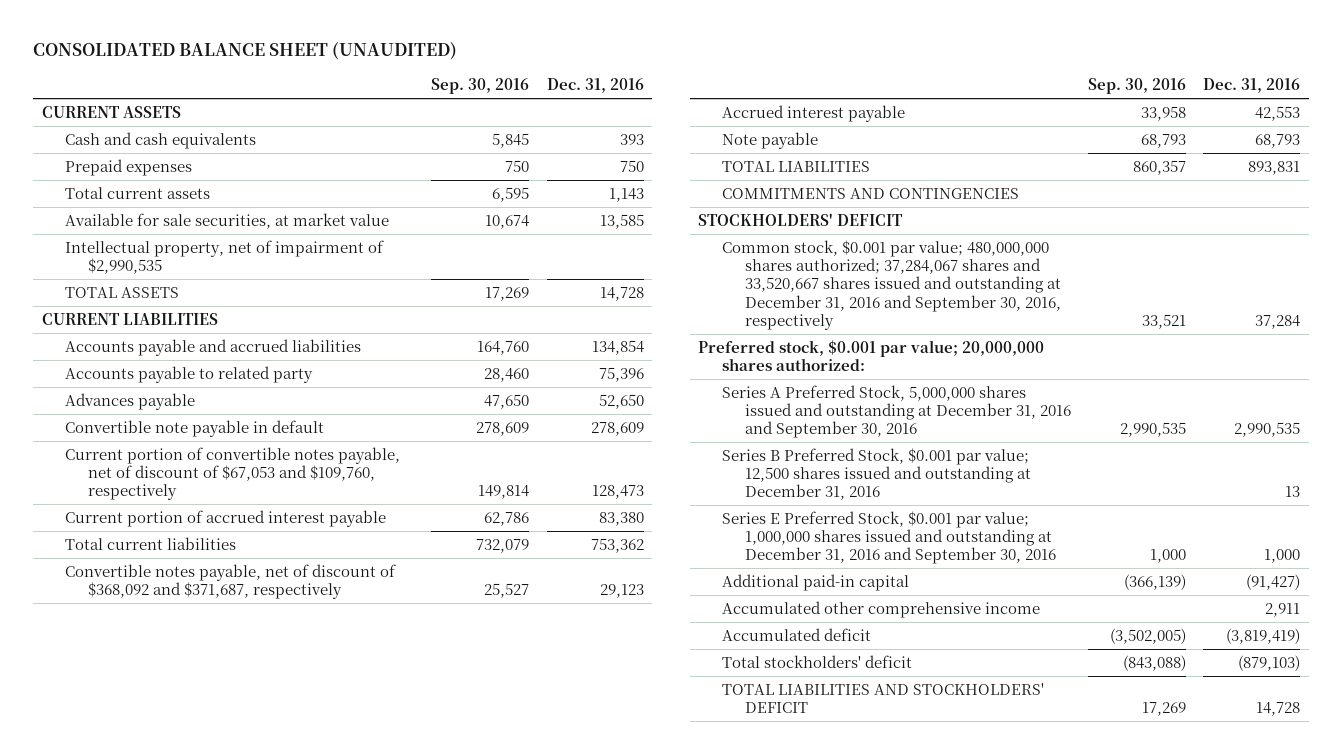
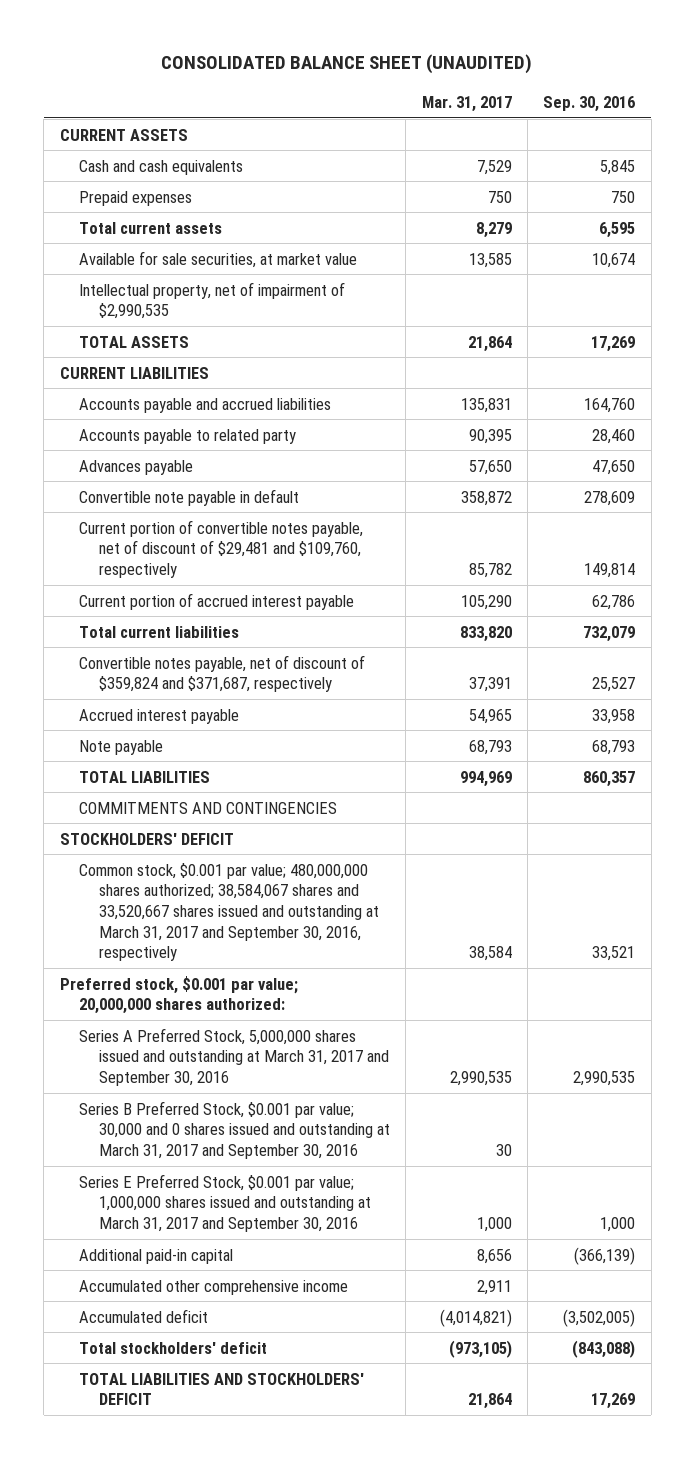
[546,78,644,94] Dec. 31, 2016 -> none
none -> [421,95,512,112] Mar. 31, 2017
[64,446,400,501] Current portion of convertible notes payable, net of discount of $67,053 and $109,760, respectively -> [79,519,364,578] Current portion of convertible notes payable, net of discount of $29,481 and $109,760, respectively
[64,563,396,600] Convertible notes payable, net of discount of $368,092 and $371,687, respectively -> [79,654,366,693] Convertible notes payable, net of discount of $359,824 and $371,687, respectively
[721,239,1061,331] Common stock, $0.001 par value; 480,000,000 shares authorized; 37,284,067 shares and 33,520,667 shares issued and outstanding at December 31, 2016 and September 30, 2016, respectively -> [79,862,379,962] Common stock, $0.001 par value; 480,000,000 shares authorized; 38,584,067 shares and 33,520,667 shares issued and outstanding at March 31, 2017 and September 30, 2016, respectively
[721,384,1071,439] Series A Preferred Stock, 5,000,000 shares issued and outstanding at December 31, 2016 and September 30, 2016 -> [79,1027,389,1086] Series A Preferred Stock, 5,000,000 shares issued and outstanding at March 31, 2017 and September 30, 2016
[721,447,1031,501] Series B Preferred Stock, $0.001 par value; 12,500 shares issued and outstanding at December 31, 2016 -> [79,1100,390,1159] Series B Preferred Stock, $0.001 par value; 30,000 and 0 shares issued and outstanding at March 31, 2017 and September 30, 2016
[721,510,1056,565] Series E Preferred Stock, $0.001 par value; 1,000,000 shares issued and outstanding at December 31, 2016 and September 30, 2016 -> [79,1173,371,1232] Series E Preferred Stock, $0.001 par value; 1,000,000 shares issued and outstanding at March 31, 2017 and September 30, 2016

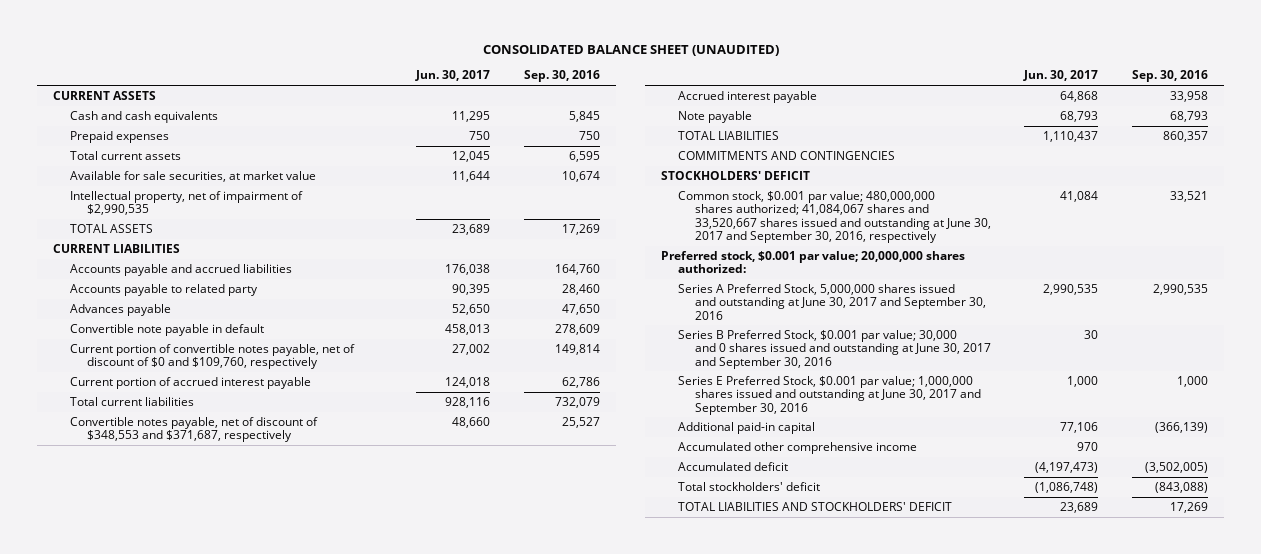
[421,95,512,112] Mar. 31, 2017 -> none
none -> [415,70,491,82] Jun. 30, 2017
[79,519,364,578] Current portion of convertible notes payable, net of discount of $29,481 and $109,760, respectively -> [70,343,356,370] Current portion of convertible notes payable, net of discount of $0 and $109,760, respectively
[79,654,366,693] Convertible notes payable, net of discount of $359,824 and $371,687, respectively -> [70,416,319,443] Convertible notes payable, net of discount of $348,553 and $371,687, respectively
[79,862,379,962] Common stock, $0.001 par value; 480,000,000 shares authorized; 38,584,067 shares and 33,520,667 shares issued and outstanding at March 31, 2017 and September 30, 2016, respectively -> [678,190,991,243] Common stock, $0.001 par value; 480,000,000 shares authorized; 41,084,067 shares and 33,520,667 shares issued and outstanding at June 30, 2017 and September 30, 2016, respectively
[79,1027,389,1086] Series A Preferred Stock, 5,000,000 shares issued and outstanding at March 31, 2017 and September 30, 2016 -> [678,283,986,320] Series A Preferred Stock, 5,000,000 shares issued and outstanding at June 30, 2017 and September 30, 2016
[79,1100,390,1159] Series B Preferred Stock, $0.001 par value; 30,000 and 0 shares issued and outstanding at March 31, 2017 and September 30, 2016 -> [678,329,991,369] Series B Preferred Stock, $0.001 par value; 30,000 and 0 shares issued and outstanding at June 30, 2017 and September 30, 2016
[79,1173,371,1232] Series E Preferred Stock, $0.001 par value; 1,000,000 shares issued and outstanding at March 31, 2017 and September 30, 2016 -> [678,375,981,415] Series E Preferred Stock, $0.001 par value; 1,000,000 shares issued and outstanding at June 30, 2017 and September 30, 2016

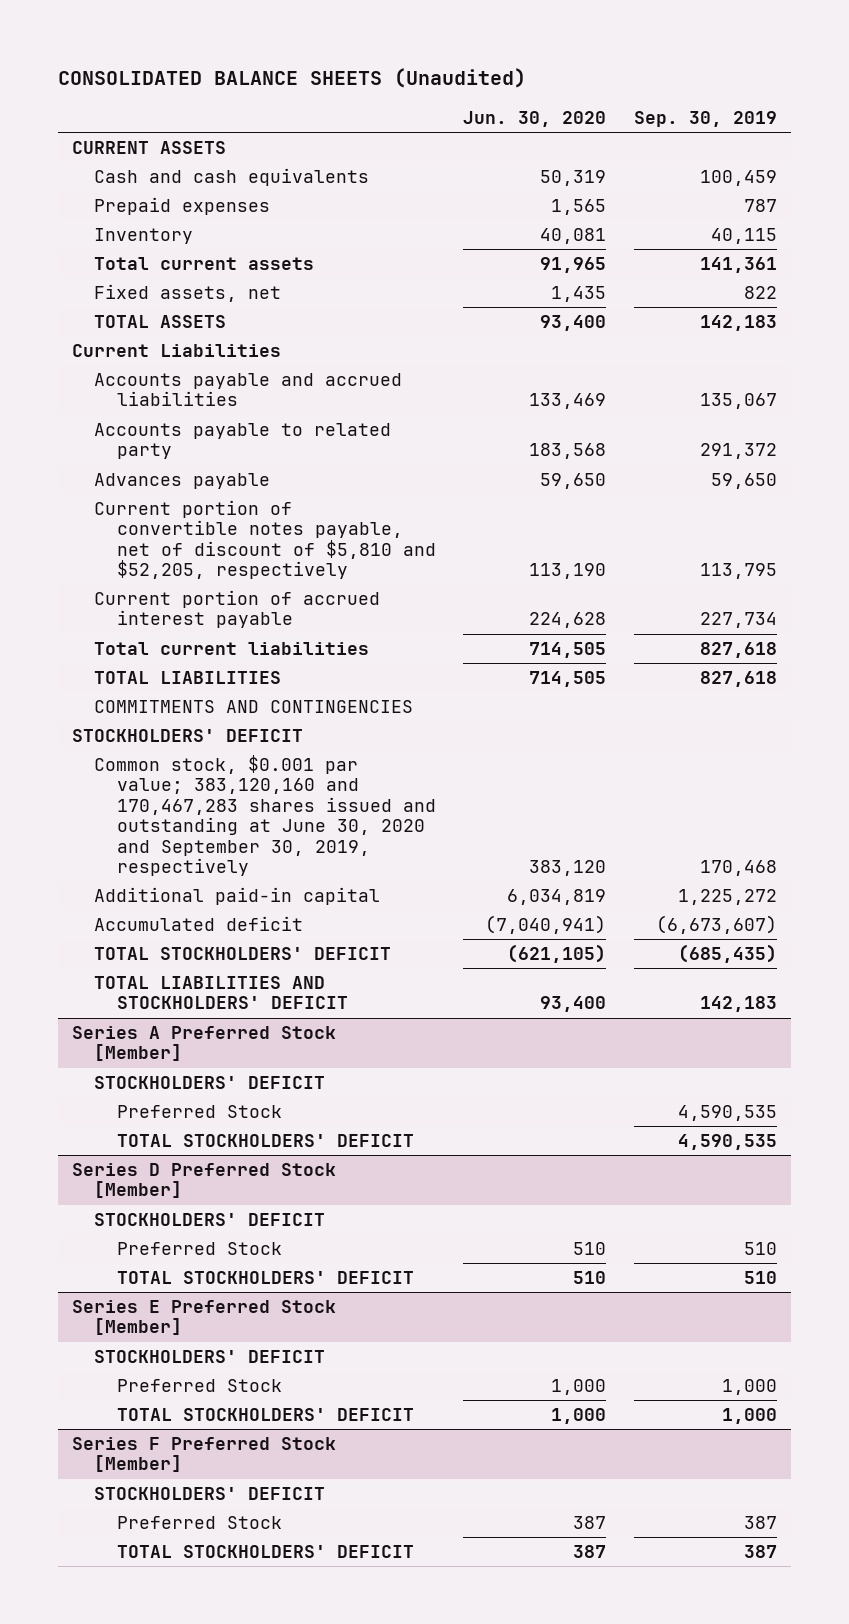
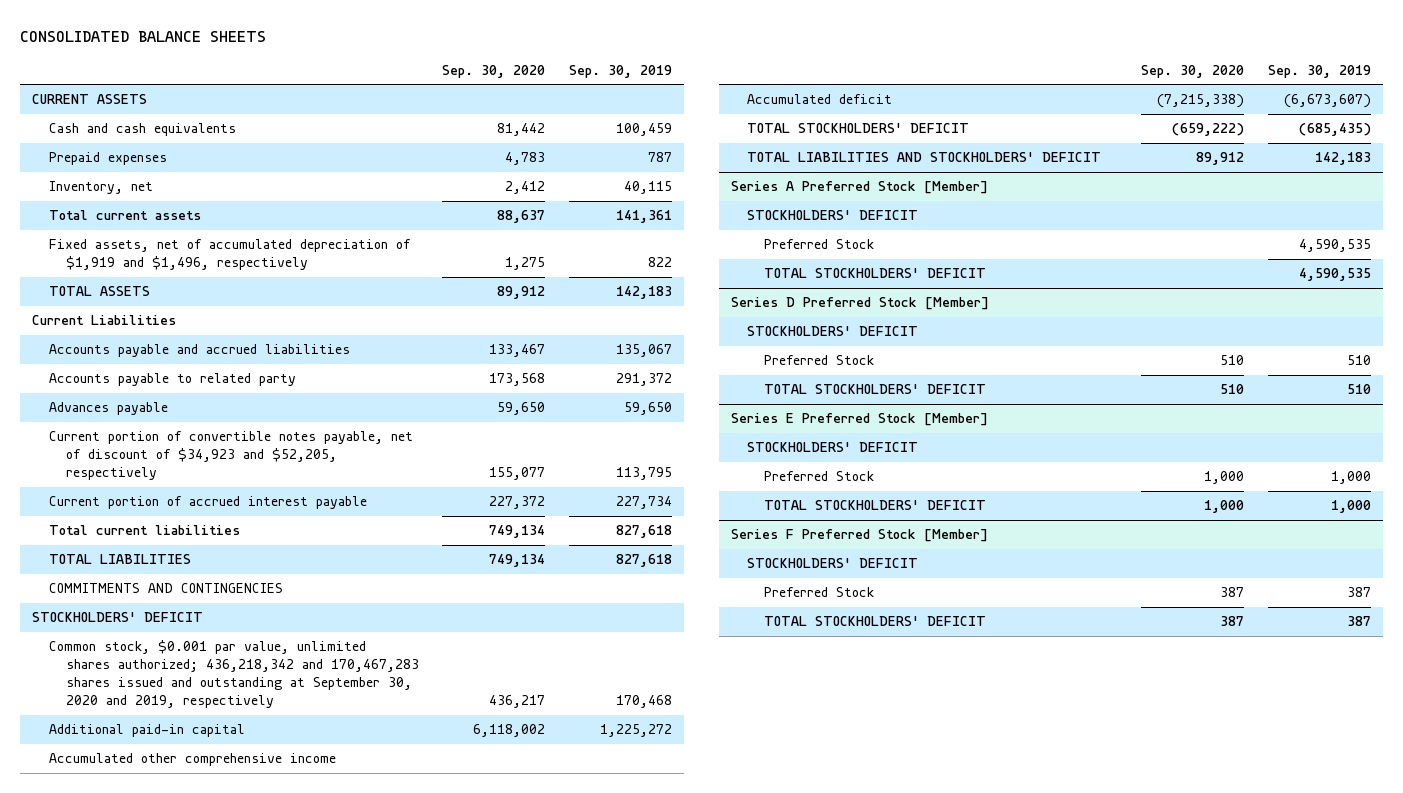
[58,68,527,89] CONSOLIDATED BALANCE SHEETS (Unaudited) -> [20,30,267,42] CONSOLIDATED BALANCE SHEETS
[463,110,607,127] Jun. 30, 2020 -> none
none -> [442,64,546,78] Sep. 30, 2020
[94,228,194,245] Inventory -> [48,181,153,195] Inventory, net
[94,284,282,303] Fixed assets, net -> [48,239,411,271] Fixed assets, net of accumulated depreciation of $1,919 and $1,496, respectively
[94,500,436,580] Current portion of convertible notes payable, net of discount of $5,810 and $52,205, respectively -> [48,431,413,481] Current portion of convertible notes payable, net of discount of $34,923 and $52,205, respectively
[94,755,436,876] Common stock, $0.001 par value; 383,120,160 and 170,467,283 shares issued and outstanding at June 30, 2020 and September 30, 2019, respectively -> [48,640,419,709] Common stock, $0.001 par value, unlimited shares authorized; 436,218,342 and 170,467,283 shares issued and outstanding at September 30, 2020 and 2019, respectively
none -> [48,753,336,767] Accumulated other comprehensive income

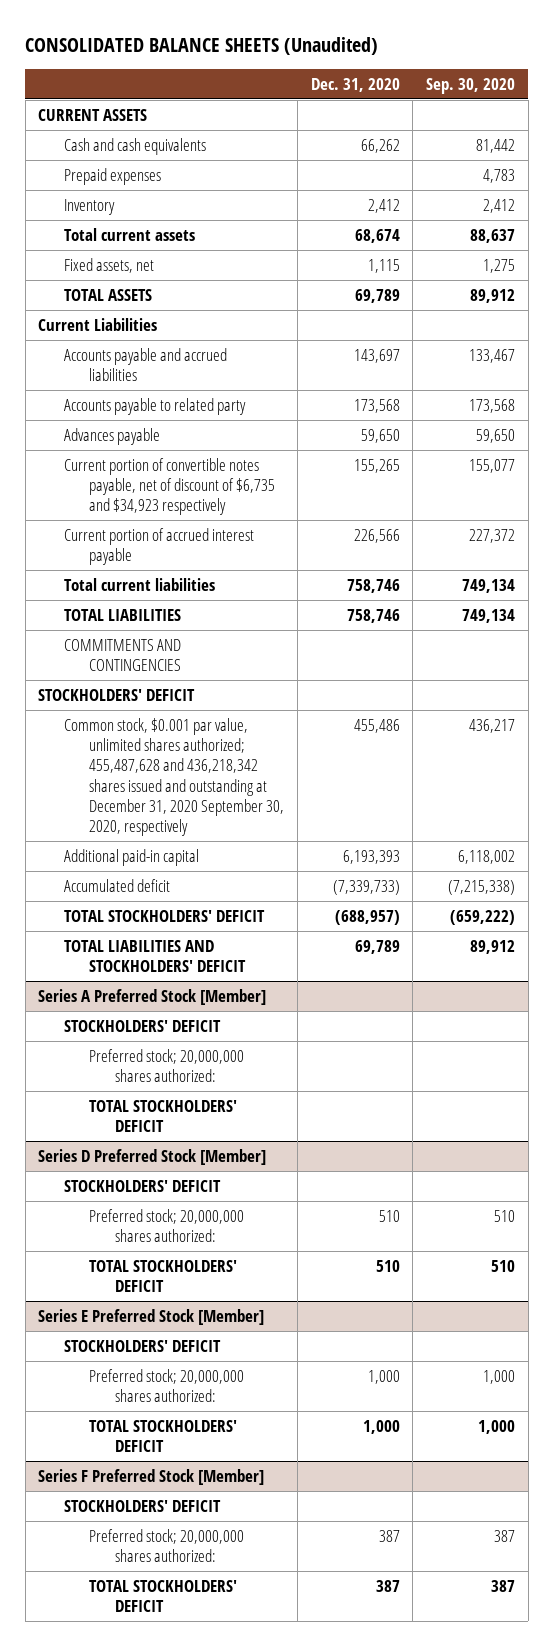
[20,30,267,42] CONSOLIDATED BALANCE SHEETS -> [25,37,379,56] CONSOLIDATED BALANCE SHEETS (Unaudited)
[569,64,673,78] Sep. 30, 2019 -> none
none -> [310,78,400,93] Dec. 31, 2020
[48,181,153,195] Inventory, net -> [63,198,115,215] Inventory
[48,239,411,271] Fixed assets, net of accumulated depreciation of $1,919 and $1,496, respectively -> [63,257,154,273] Fixed assets, net
[48,431,413,481] Current portion of convertible notes payable, net of discount of $34,923 and $52,205, respectively -> [63,457,276,516] Current portion of convertible notes payable, net of discount of $6,735 and $34,923 respectively
[48,640,419,709] Common stock, $0.001 par value, unlimited shares authorized; 436,218,342 and 170,467,283 shares issued and outstanding at September 30, 2020 and 2019, respectively -> [63,717,285,836] Common stock, $0.001 par value, unlimited shares authorized; 455,487,628 and 436,218,342 shares issued and outstanding at December 31, 2020 September 30, 2020, respectively
[48,753,336,767] Accumulated other comprehensive income -> none
[764,239,875,250] Preferred Stock -> [89,1048,245,1083] Preferred stock; 20,000,000 shares authorized:
[764,355,875,366] Preferred Stock -> [89,1208,245,1243] Preferred stock; 20,000,000 shares authorized:
[764,471,875,482] Preferred Stock -> [89,1368,245,1403] Preferred stock; 20,000,000 shares authorized:
[764,587,875,598] Preferred Stock -> [89,1528,245,1563] Preferred stock; 20,000,000 shares authorized:

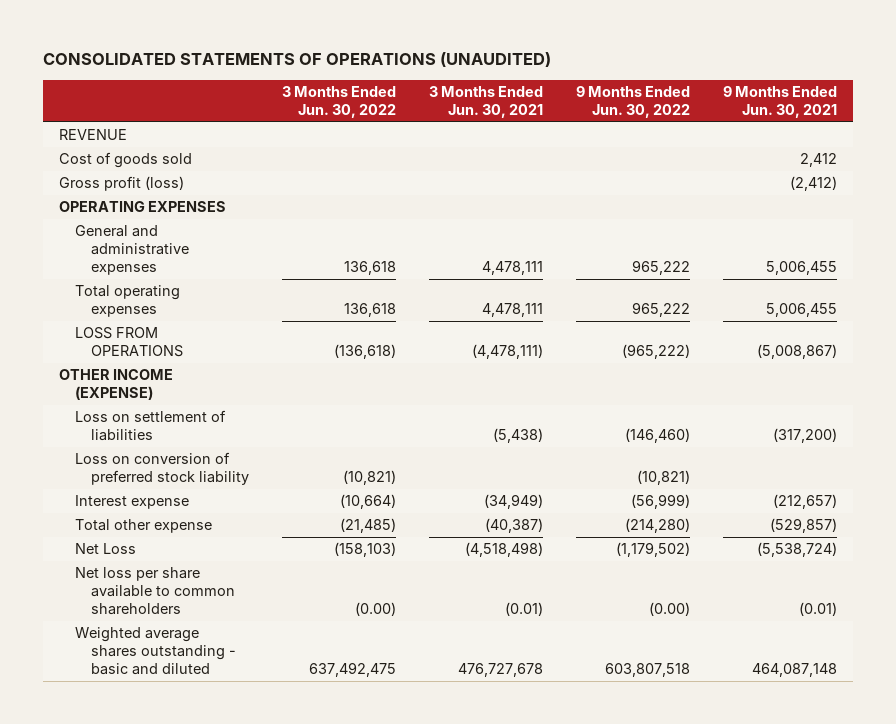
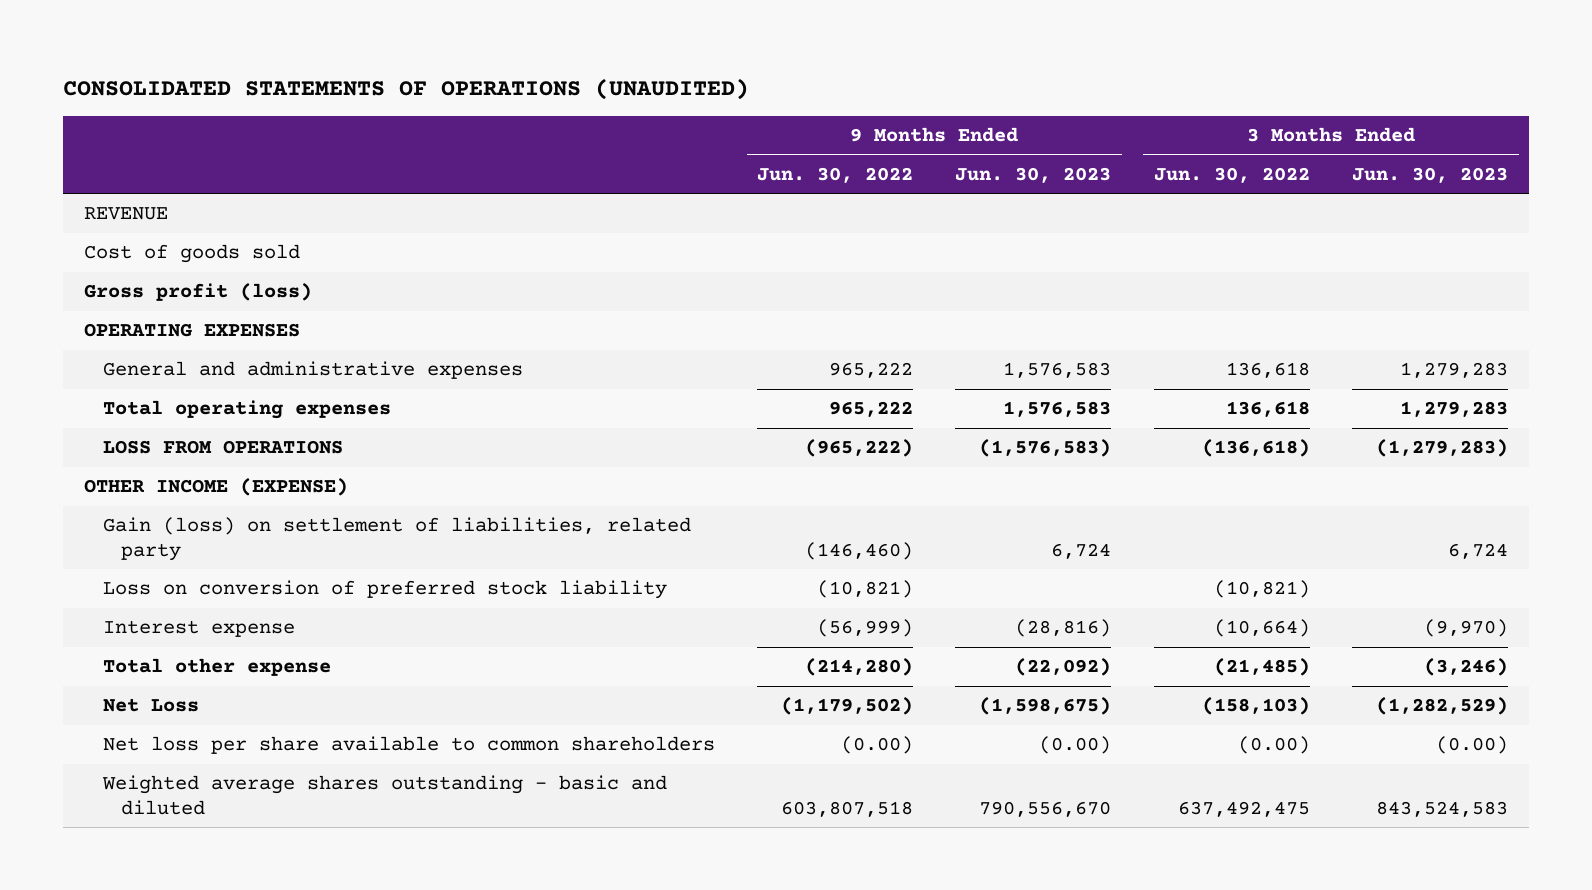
[428,86,543,118] 3 Months Ended Jun. 30, 2021 -> none
[722,86,837,118] 9 Months Ended Jun. 30, 2021 -> none
none -> [955,167,1112,184] Jun. 30, 2023
none -> [1351,167,1508,184] Jun. 30, 2023
[74,410,226,442] Loss on settlement of liabilities -> [102,517,691,561] Gain (loss) on settlement of liabilities, related party

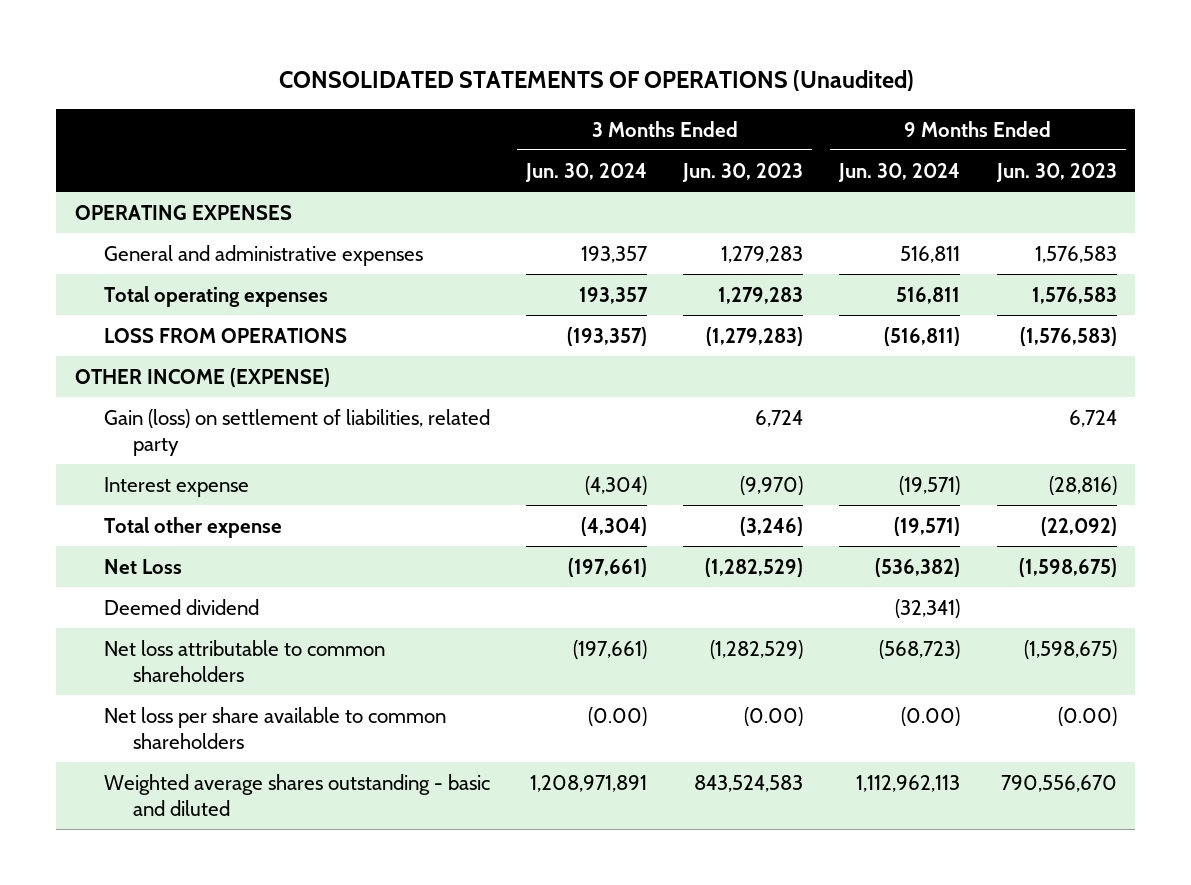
[63,78,750,101] CONSOLIDATED STATEMENTS OF OPERATIONS (UNAUDITED) -> [278,70,914,92] CONSOLIDATED STATEMENTS OF OPERATIONS (Unaudited)
[757,167,914,184] Jun. 30, 2022 -> none
[1153,167,1310,184] Jun. 30, 2022 -> none
none -> [525,162,648,182] Jun. 30, 2024
none -> [838,162,961,182] Jun. 30, 2024
[84,207,169,221] REVENUE -> none
[84,244,301,264] Cost of goods sold -> none
[84,283,313,302] Gross profit (loss) -> none
[102,580,667,600] Loss on conversion of preferred stock liability -> none
none -> [103,598,259,615] Deemed dividend
none -> [103,639,385,682] Net loss attributable to common shareholders

